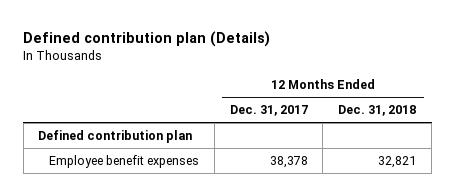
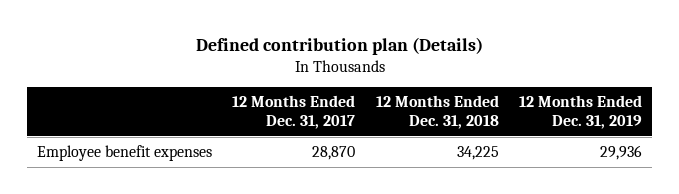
none -> [518,95,642,129] 12 Months Ended Dec. 31, 2019
[38,130,193,144] Defined contribution plan -> none
[269,156,308,169] 38,378 -> [312,146,356,161] 28,870
[378,156,417,169] 32,821 -> [456,146,499,161] 34,225

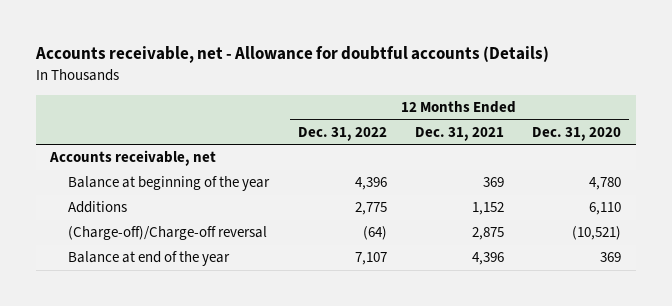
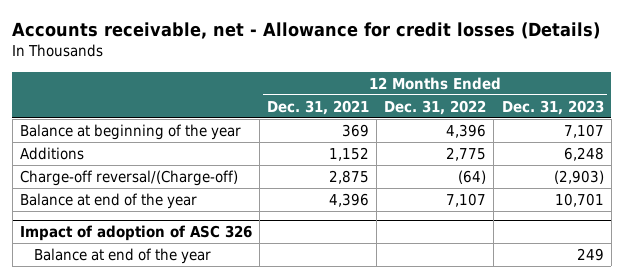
[35,46,550,64] Accounts receivable, net - Allowance for doubtful accounts (Details) -> [12,21,601,39] Accounts receivable, net - Allowance for credit losses (Details)
[532,126,622,141] Dec. 31, 2020 -> none
none -> [501,99,604,115] Dec. 31, 2023
[49,150,217,167] Accounts receivable, net -> none
[68,226,268,241] (Charge-off)/Charge-off reversal -> [19,170,238,187] Charge-off reversal/(Charge-off)
none -> [19,225,252,242] Impact of adoption of ASC 326
none -> [34,248,212,265] Balance at end of the year

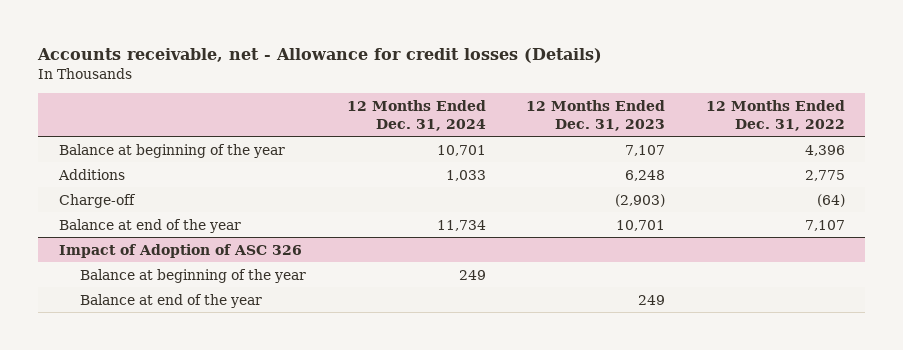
[267,99,370,115] Dec. 31, 2021 -> none
none -> [346,100,486,131] 12 Months Ended Dec. 31, 2024
[19,170,238,187] Charge-off reversal/(Charge-off) -> [58,193,136,208] Charge-off
[19,225,252,242] Impact of adoption of ASC 326 -> [58,243,302,258] Impact of Adoption of ASC 326
none -> [79,268,306,283] Balance at beginning of the year

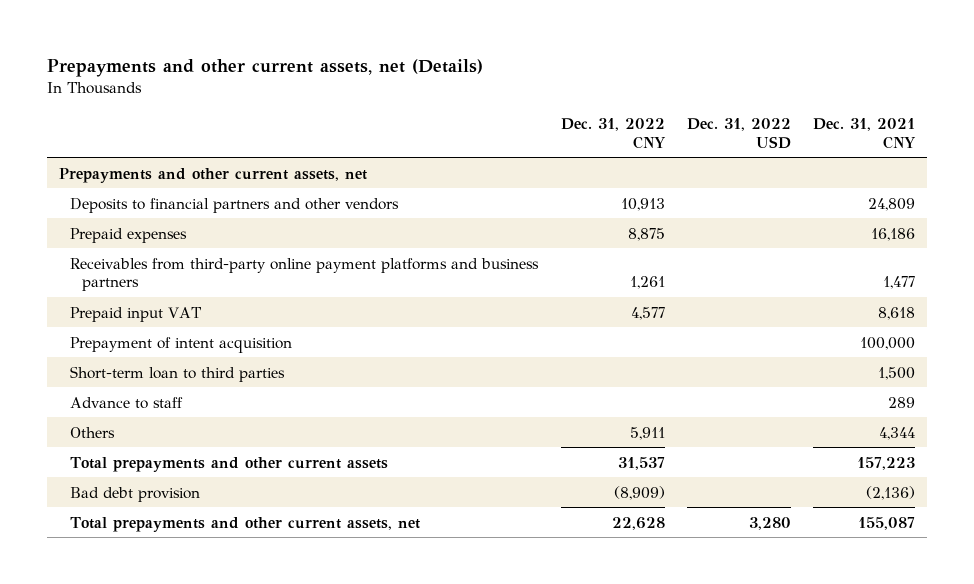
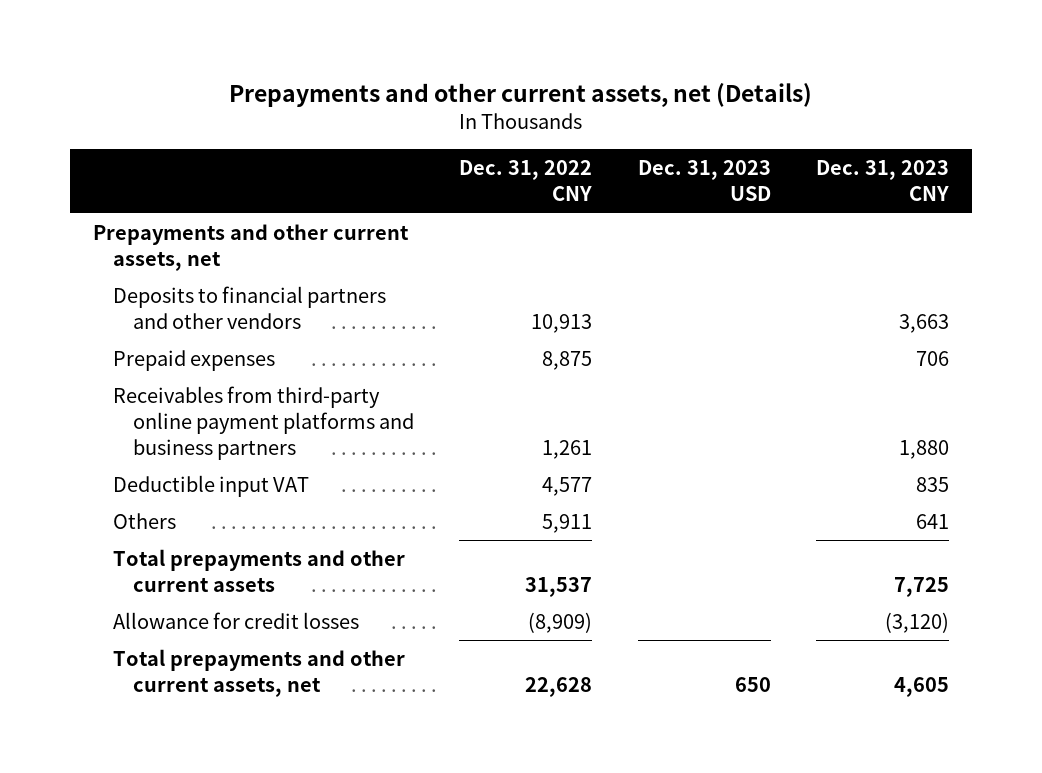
[686,117,791,149] Dec. 31, 2022 USD -> none
[813,117,917,149] Dec. 31, 2021 CNY -> none
none -> [637,160,771,202] Dec. 31, 2023 USD
none -> [816,160,950,202] Dec. 31, 2023 CNY
[70,336,293,353] Prepayment of intent acquisition -> none
[70,365,286,382] Short-term loan to third parties -> none
[70,396,184,409] Advance to staff -> none
[70,306,202,322] Prepaid input VAT -> [113,475,310,498] Deductible input VAT
[70,486,201,502] Bad debt provision -> [113,612,360,630] Allowance for credit losses

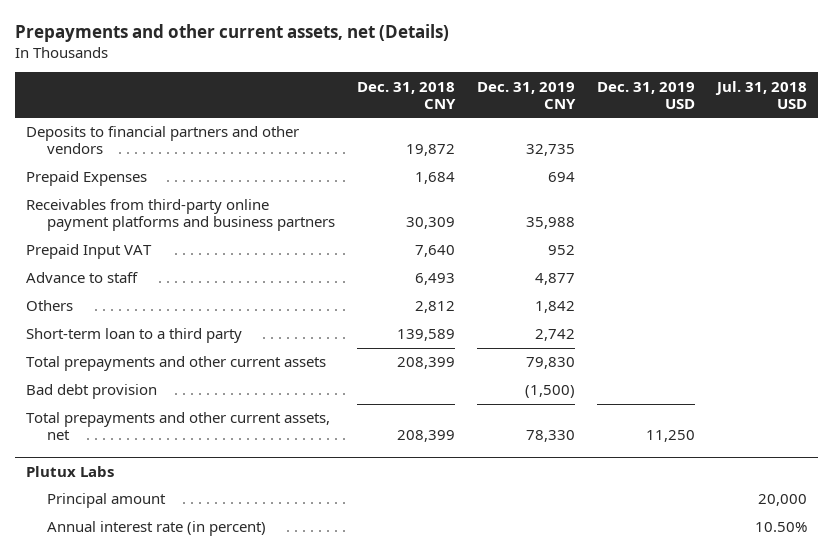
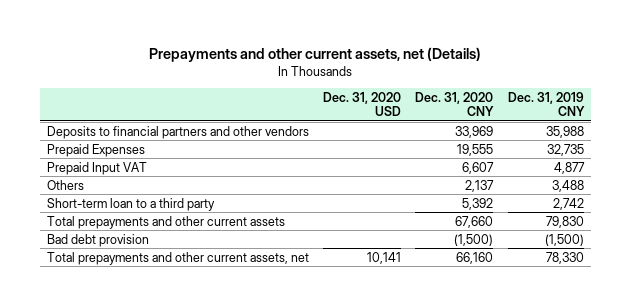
[357,81,457,109] Dec. 31, 2018 CNY -> none
[597,81,696,109] Dec. 31, 2019 USD -> none
[715,80,808,109] Jul. 31, 2018 USD -> none
none -> [323,91,402,117] Dec. 31, 2020 USD
none -> [415,91,495,117] Dec. 31, 2020 CNY
[25,199,336,232] Receivables from third-party online payment platforms and business partners -> none
[25,272,138,284] Advance to staff -> none
[526,144,576,157] 32,735 -> [545,125,584,138] 35,988
[548,172,576,183] 694 -> [546,143,584,156] 32,735
[548,245,576,256] 952 -> [553,161,585,174] 4,877
[535,301,576,314] 1,842 -> [551,179,584,192] 3,488
[25,465,114,477] Plutux Labs -> none
[47,493,167,509] Principal amount -> none
[47,521,267,537] Annual interest rate (in percent) -> none

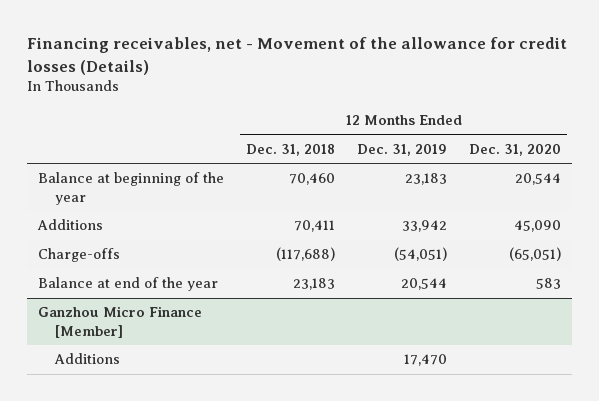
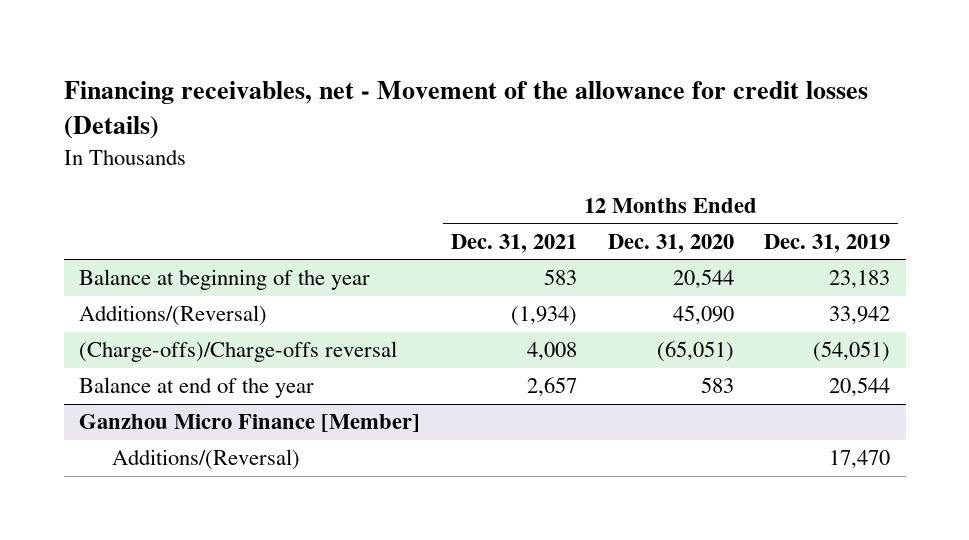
[245,143,335,156] Dec. 31, 2018 -> none
none -> [450,233,577,253] Dec. 31, 2021
[36,219,103,231] Additions -> [79,305,268,327] Additions/(Reversal)
[37,248,120,263] Charge-offs -> [79,341,398,363] (Charge-offs)/Charge-offs reversal
[53,353,120,365] Additions -> [112,449,301,471] Additions/(Reversal)

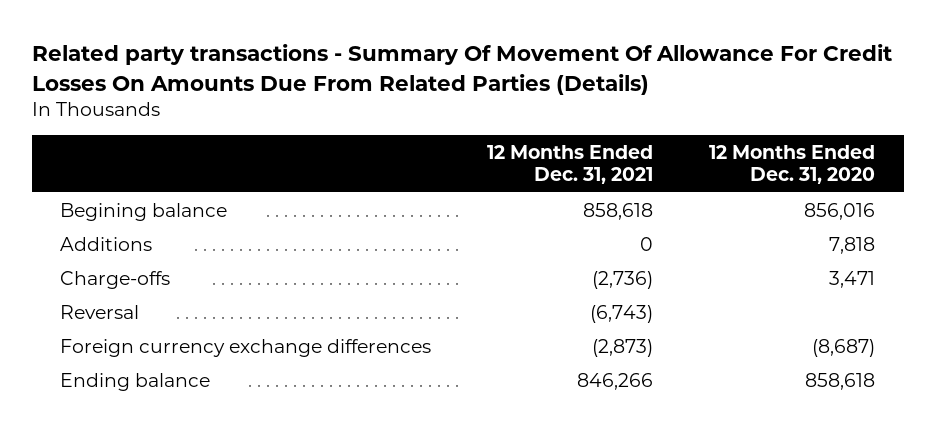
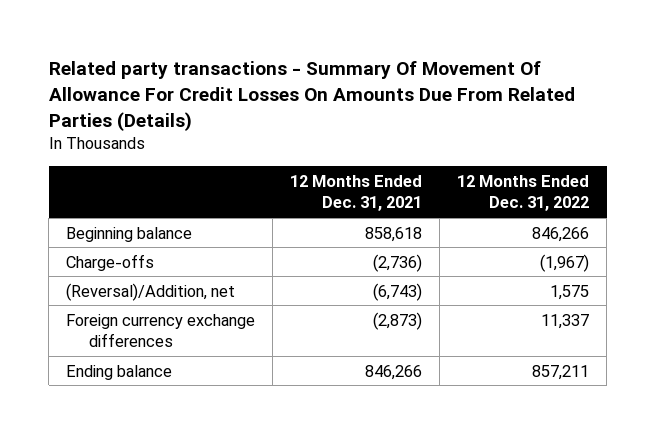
[709,144,876,185] 12 Months Ended Dec. 31, 2020 -> none
none -> [457,174,590,212] 12 Months Ended Dec. 31, 2022
[60,236,153,251] Additions -> none
[60,202,228,221] Begining balance -> [66,226,193,242] Beginning balance
[60,304,140,319] Reversal -> [66,282,236,301] (Reversal)/Addition, net

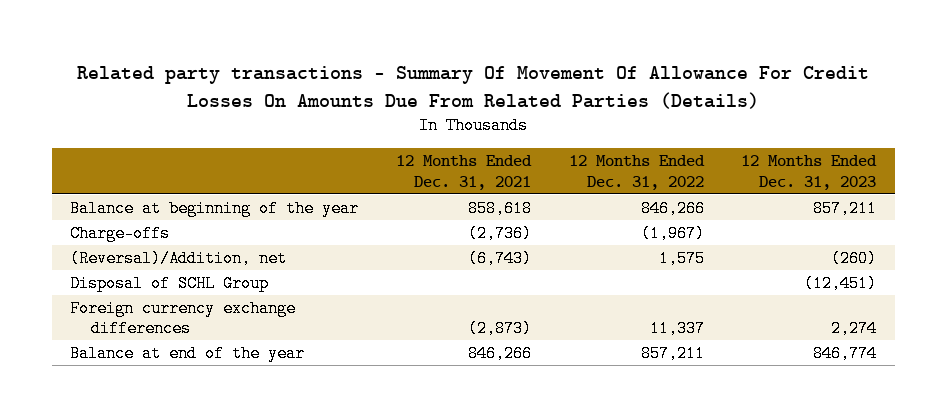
none -> [741,155,878,190] 12 Months Ended Dec. 31, 2023
[66,226,193,242] Beginning balance -> [70,199,360,217] Balance at beginning of the year
none -> [70,274,270,292] Disposal of SCHL Group
[66,364,173,380] Ending balance -> [70,344,306,362] Balance at end of the year

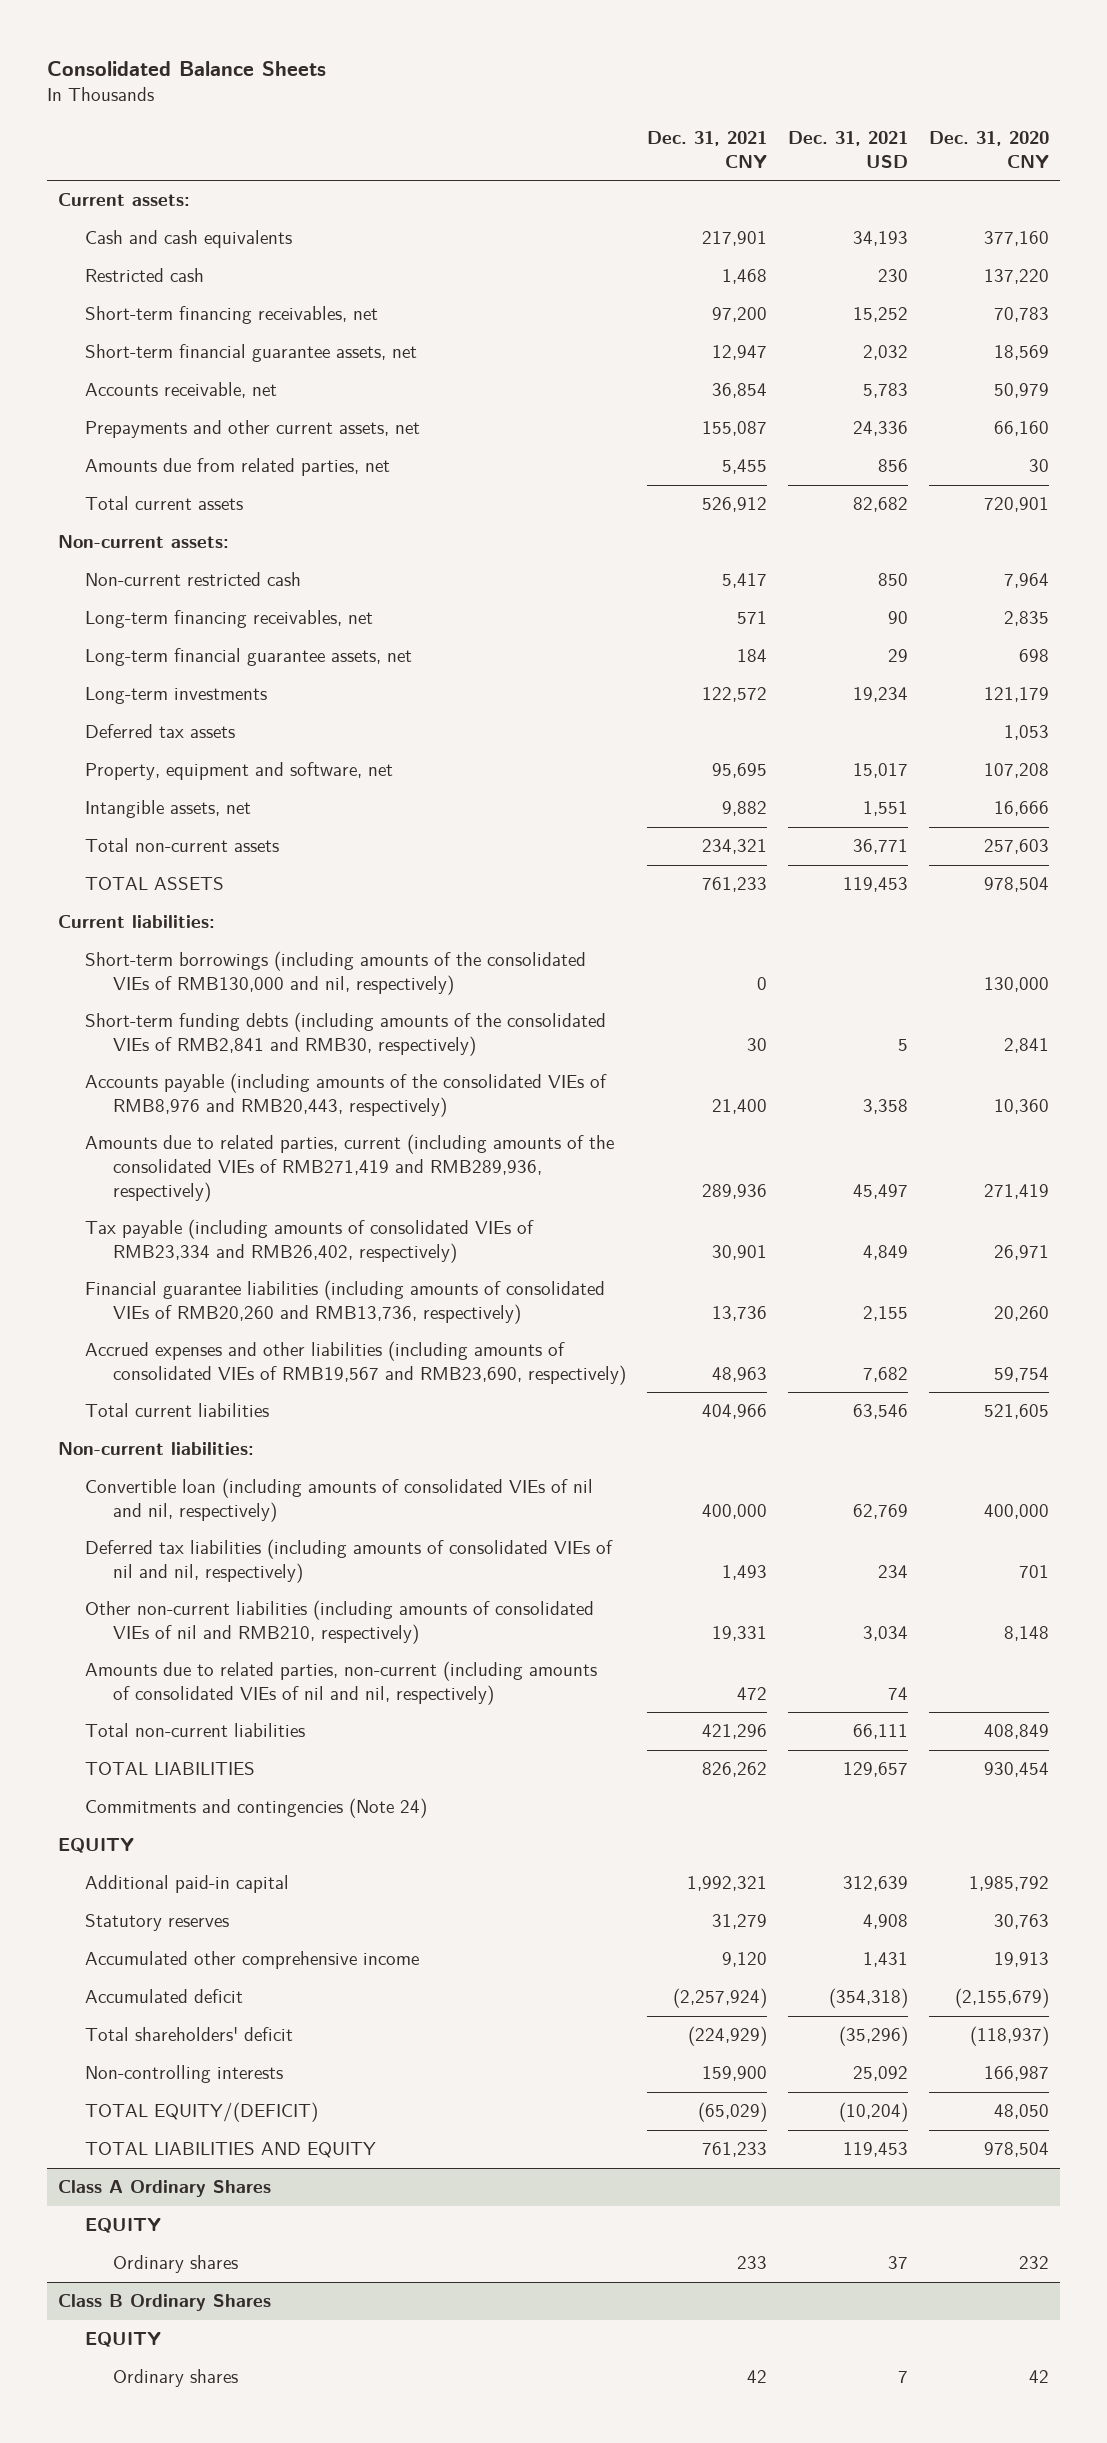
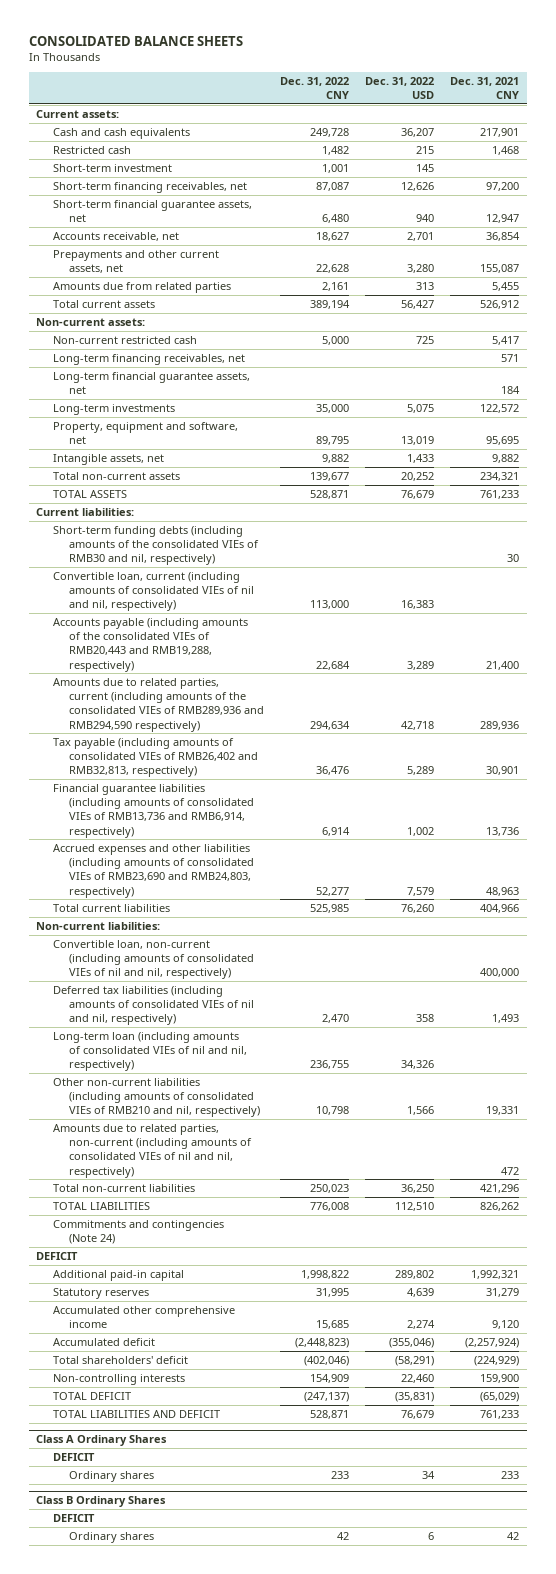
[47,60,327,76] Consolidated Balance Sheets -> [28,35,243,46] CONSOLIDATED BALANCE SHEETS
[788,131,909,169] Dec. 31, 2021 USD -> none
[929,131,1050,169] Dec. 31, 2020 CNY -> none
none -> [280,76,350,100] Dec. 31, 2022 CNY
none -> [365,76,435,100] Dec. 31, 2022 USD
none -> [52,163,172,172] Short-term investment
[85,458,391,477] Amounts due from related parties, net -> [52,281,231,293] Amounts due from related parties
[85,724,236,739] Deferred tax assets -> none
[85,951,587,995] Short-term borrowings (including amounts of the consolidated VIEs of RMB130,000 and nil, respectively) -> none
[85,1012,607,1056] Short-term funding debts (including amounts of the consolidated VIEs of RMB2,841 and RMB30, respectively) -> [52,525,260,566] Short-term funding debts (including amounts of the consolidated VIEs of RMB30 and nil, respectively)
none -> [52,571,255,612] Convertible loan, current (including amounts of consolidated VIEs of nil and nil, respectively)
[85,1073,608,1117] Accounts payable (including amounts of the consolidated VIEs of RMB8,976 and RMB20,443, respectively) -> [52,617,248,672] Accounts payable (including amounts of the consolidated VIEs of RMB20,443 and RMB19,288, respectively)
[85,1134,615,1202] Amounts due to related parties, current (including amounts of the consolidated VIEs of RMB271,419 and RMB289,936, respectively) -> [52,677,265,732] Amounts due to related parties, current (including amounts of the consolidated VIEs of RMB289,936 and RMB294,590 respectively)
[85,1219,535,1263] Tax payable (including amounts of consolidated VIEs of RMB23,334 and RMB26,402, respectively) -> [52,737,259,778] Tax payable (including amounts of consolidated VIEs of RMB26,402 and RMB32,813, respectively)
[85,1280,606,1324] Financial guarantee liabilities (including amounts of consolidated VIEs of RMB20,260 and RMB13,736, respectively) -> [52,783,255,838] Financial guarantee liabilities (including amounts of consolidated VIEs of RMB13,736 and RMB6,914, respectively)
[85,1341,627,1385] Accrued expenses and other liabilities (including amounts of consolidated VIEs of RMB19,567 and RMB23,690, respectively) -> [52,843,255,898] Accrued expenses and other liabilities (including amounts of consolidated VIEs of RMB23,690 and RMB24,803, respectively)
[85,1478,594,1522] Convertible loan (including amounts of consolidated VIEs of nil and nil, respectively) -> [52,939,255,980] Convertible loan, non-current (including amounts of consolidated VIEs of nil and nil, respectively)
none -> [52,1031,248,1072] Long-term loan (including amounts of consolidated VIEs of nil and nil, respectively)
[85,1600,595,1644] Other non-current liabilities (including amounts of consolidated VIEs of nil and RMB210, respectively) -> [52,1077,261,1118] Other non-current liabilities (including amounts of consolidated VIEs of RMB210 and nil, respectively)
[57,1838,134,1854] EQUITY -> [36,1251,79,1260] DEFICIT
[85,2102,319,2123] TOTAL EQUITY/(DEFICIT) -> [52,1391,131,1400] TOTAL DEFICIT
[85,2142,377,2159] TOTAL LIABILITIES AND EQUITY -> [52,1409,220,1418] TOTAL LIABILITIES AND DEFICIT
[85,2218,162,2234] EQUITY -> [52,1452,95,1461] DEFICIT
[85,2332,162,2348] EQUITY -> [52,1513,95,1522] DEFICIT

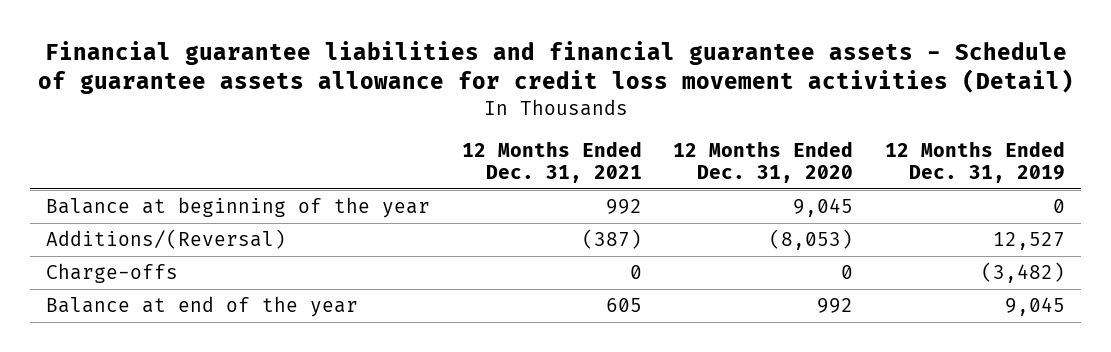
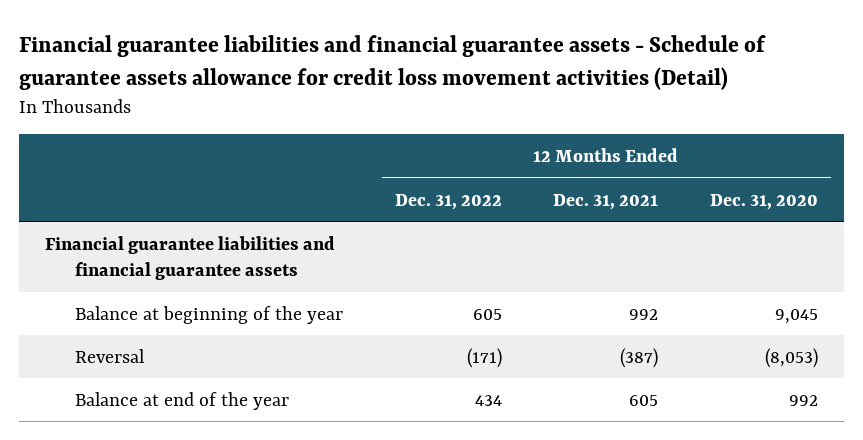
[885,140,1066,184] 12 Months Ended Dec. 31, 2019 -> none
none -> [394,193,502,210] Dec. 31, 2022
none -> [45,235,336,281] Financial guarantee liabilities and financial guarantee assets
[46,262,179,283] Charge-offs -> none
[46,228,287,249] Additions/(Reversal) -> [75,348,146,363] Reversal

